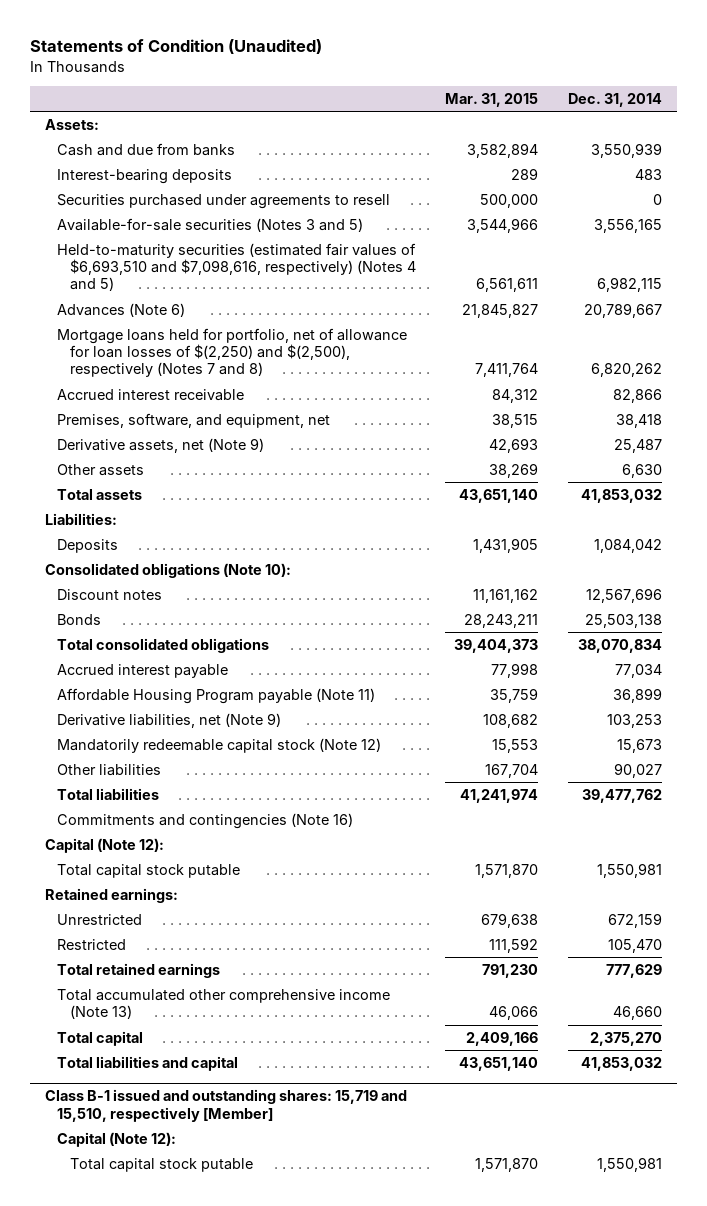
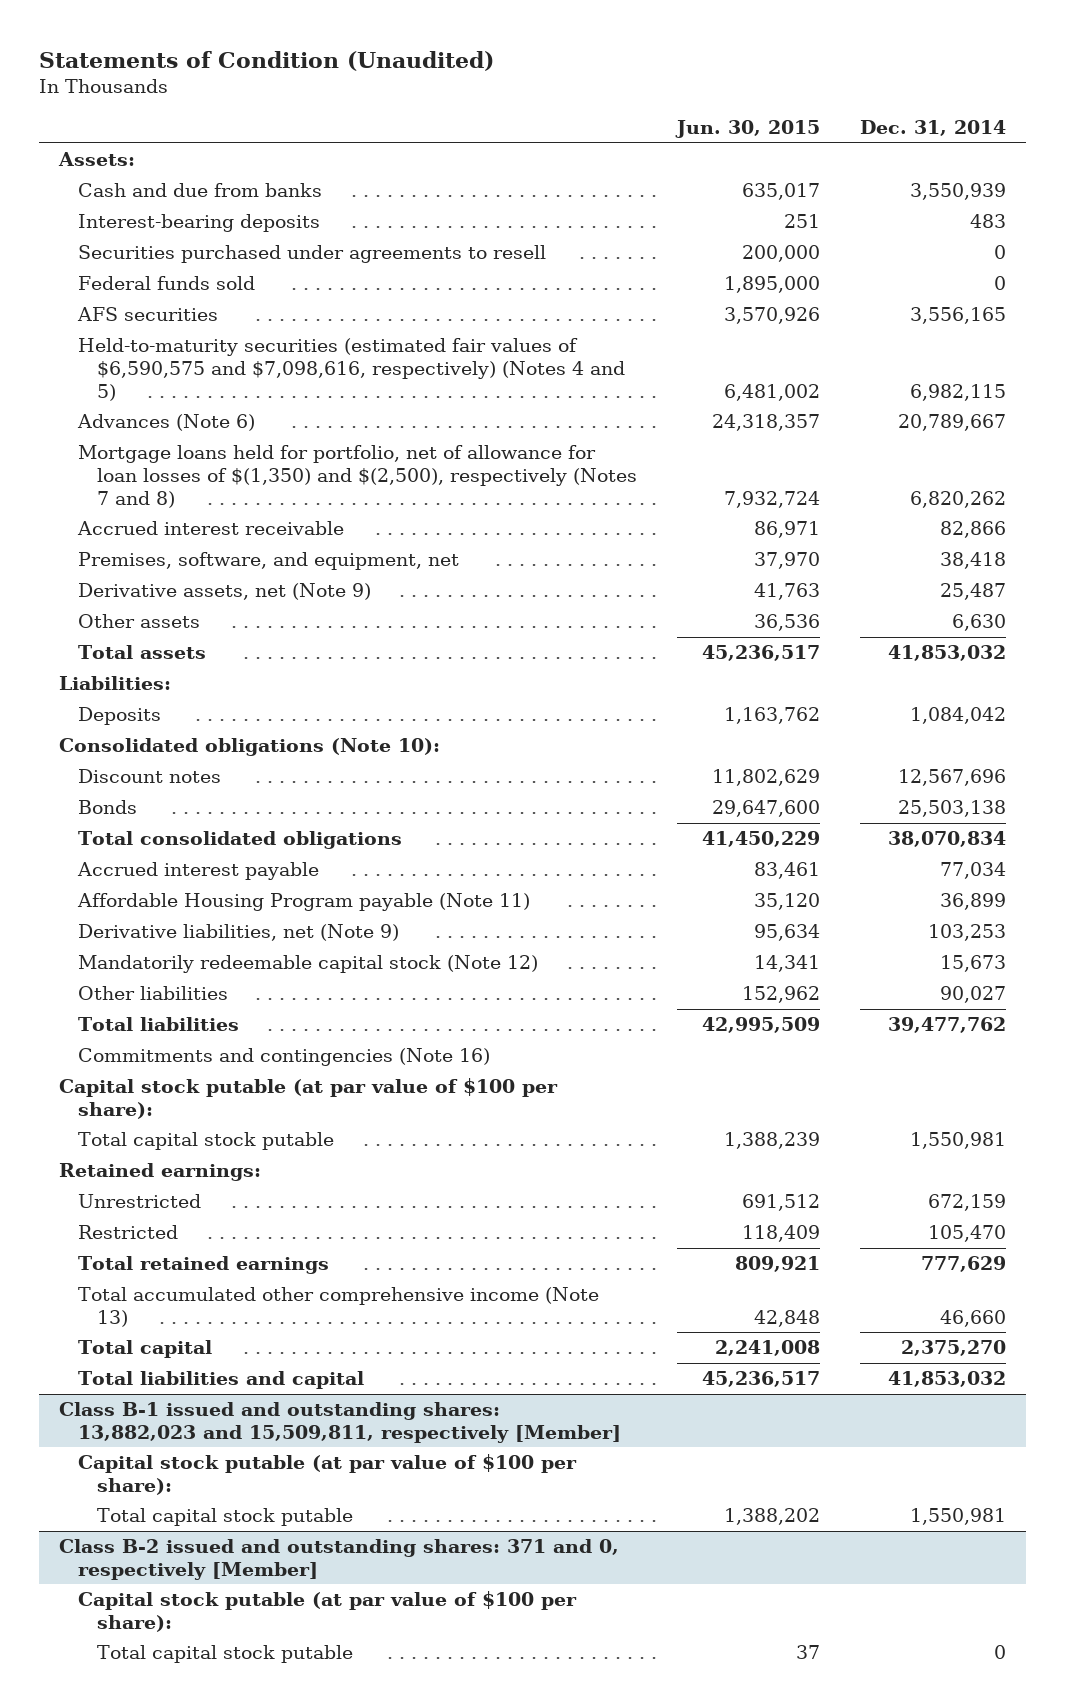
[445,92,539,107] Mar. 31, 2015 -> none
none -> [675,120,821,139] Jun. 30, 2015
none -> [78,276,256,291] Federal funds sold
[57,217,364,232] Available-for-sale securities (Notes 3 and 5) -> [77,307,219,322] AFS securities
[57,242,417,292] Held-to-maturity securities (estimated fair values of $6,693,510 and $7,098,616, respectively) (Notes 4 and 5) -> [78,338,626,401] Held-to-maturity securities (estimated fair values of $6,590,575 and $7,098,616, respectively) (Notes 4 and 5)
[57,327,408,378] Mortgage loans held for portfolio, net of allowance for loan losses of $(2,250) and $(2,500), respectively (Notes 7 and 8) -> [78,445,638,508] Mortgage loans held for portfolio, net of allowance for loan losses of $(1,350) and $(2,500), respectively (Notes 7 and 8)
[45,837,165,853] Capital (Note 12): -> none
none -> [59,1078,559,1119] Capital stock putable (at par value of $100 per share):
[57,1131,177,1147] Capital (Note 12): -> none
[45,1089,408,1122] Class B-1 issued and outstanding shares: 15,719 and 15,510, respectively [Member] -> [59,1402,622,1443] Class B-1 issued and outstanding shares: 13,882,023 and 15,509,811, respectively [Member]
none -> [78,1454,578,1495] Capital stock putable (at par value of $100 per share):
none -> [59,1539,620,1580] Class B-2 issued and outstanding shares: 371 and 0, respectively [Member]
none -> [78,1591,578,1632] Capital stock putable (at par value of $100 per share):
none -> [97,1645,354,1664] Total capital stock putable

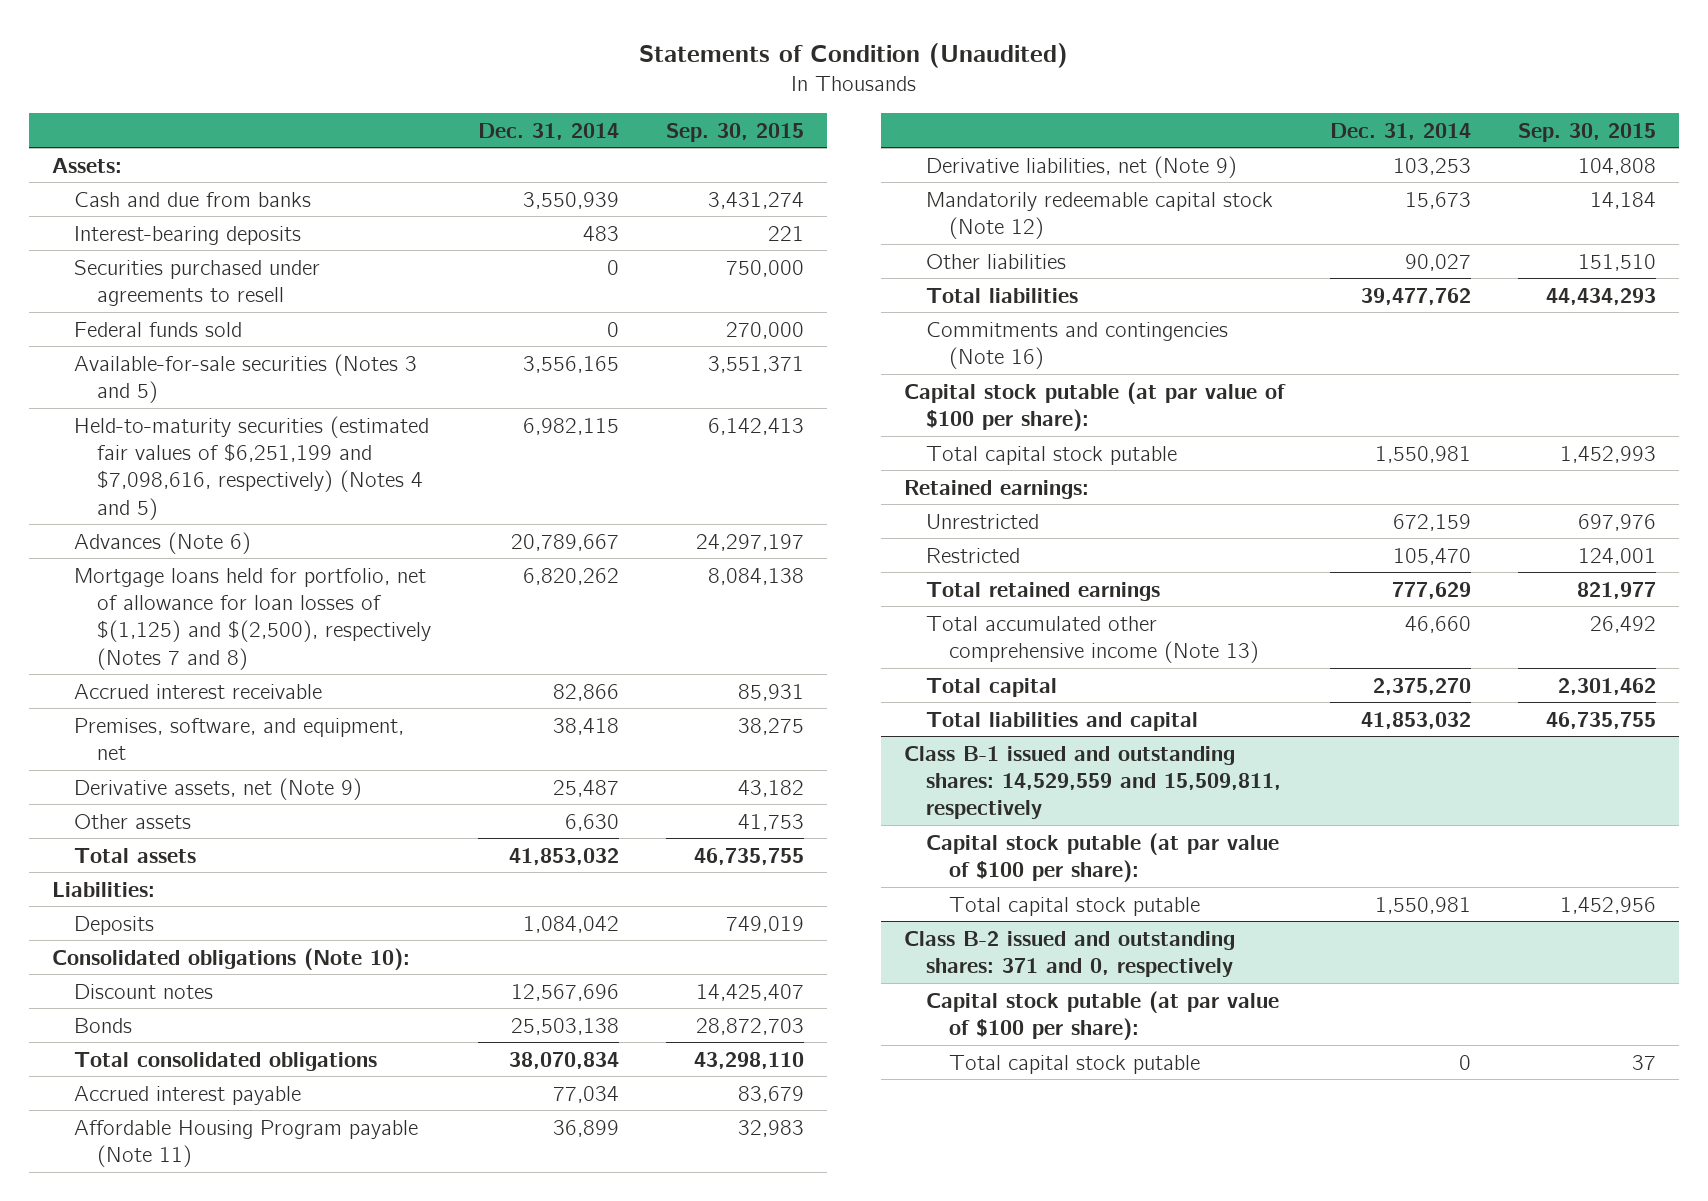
[675,120,821,139] Jun. 30, 2015 -> none
none -> [665,122,804,142] Sep. 30, 2015
[77,307,219,322] AFS securities -> [74,353,418,403] Available-for-sale securities (Notes 3 and 5)
[78,338,626,401] Held-to-maturity securities (estimated fair values of $6,590,575 and $7,098,616, respectively) (Notes 4 and 5) -> [74,415,430,520] Held-to-maturity securities (estimated fair values of $6,251,199 and $7,098,616, respectively) (Notes 4 and 5)
[78,445,638,508] Mortgage loans held for portfolio, net of allowance for loan losses of $(1,350) and $(2,500), respectively (Notes 7 and 8) -> [74,567,431,670] Mortgage loans held for portfolio, net of allowance for loan losses of $(1,125) and $(2,500), respectively (Notes 7 and 8)
[59,1402,622,1443] Class B-1 issued and outstanding shares: 13,882,023 and 15,509,811, respectively [Member] -> [903,745,1282,820] Class B-1 issued and outstanding shares: 14,529,559 and 15,509,811, respectively
[59,1539,620,1580] Class B-2 issued and outstanding shares: 371 and 0, respectively [Member] -> [903,930,1235,977] Class B-2 issued and outstanding shares: 371 and 0, respectively

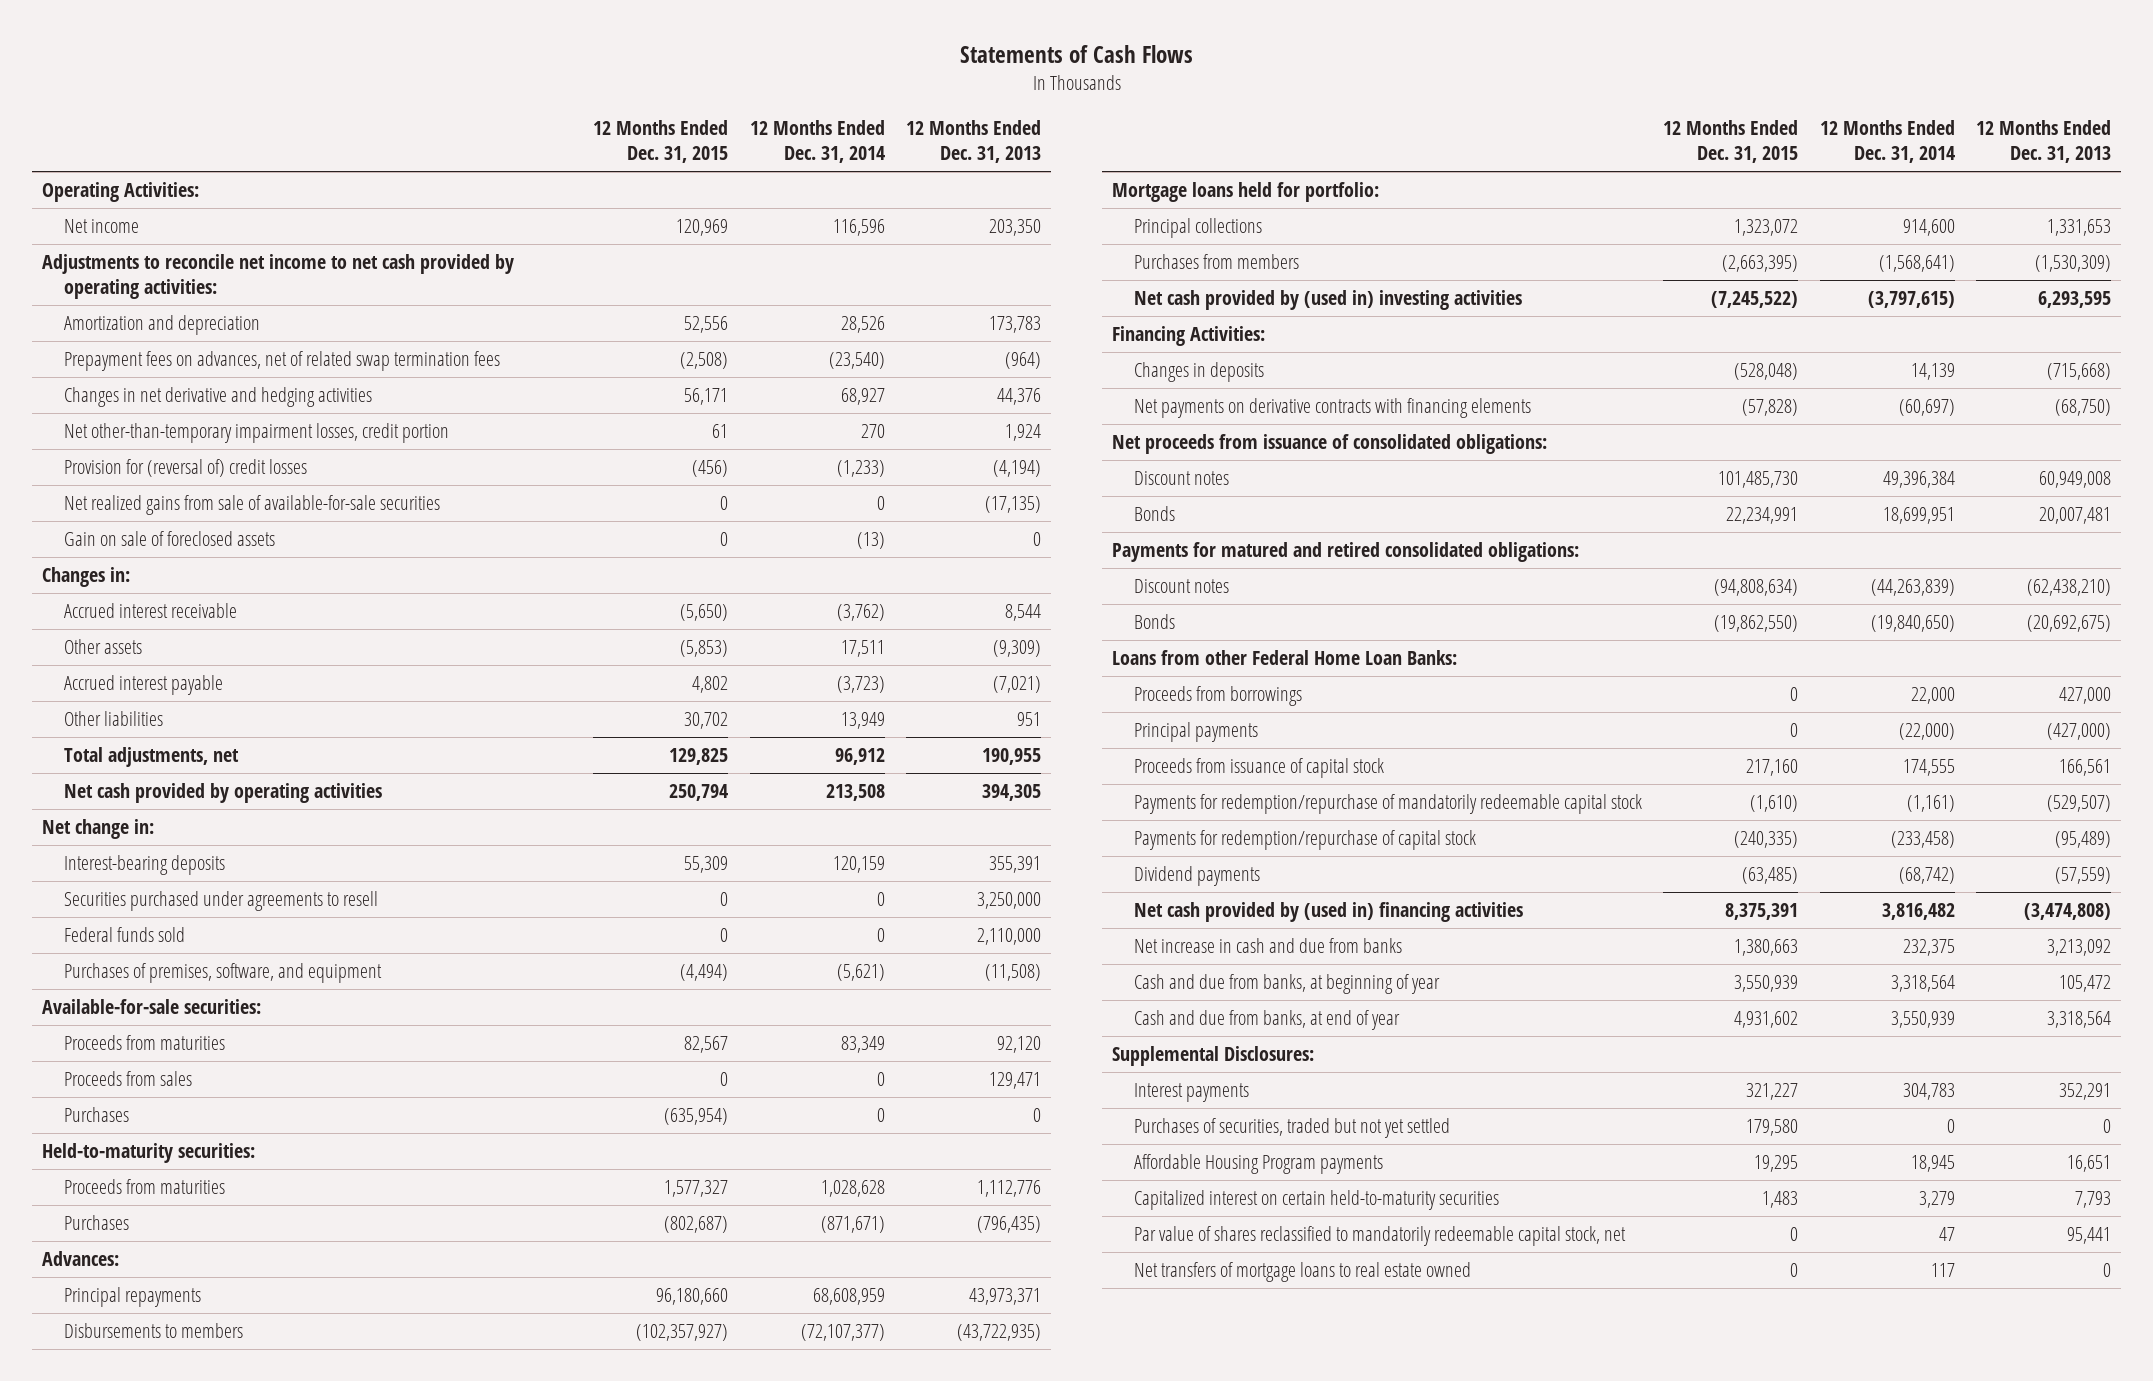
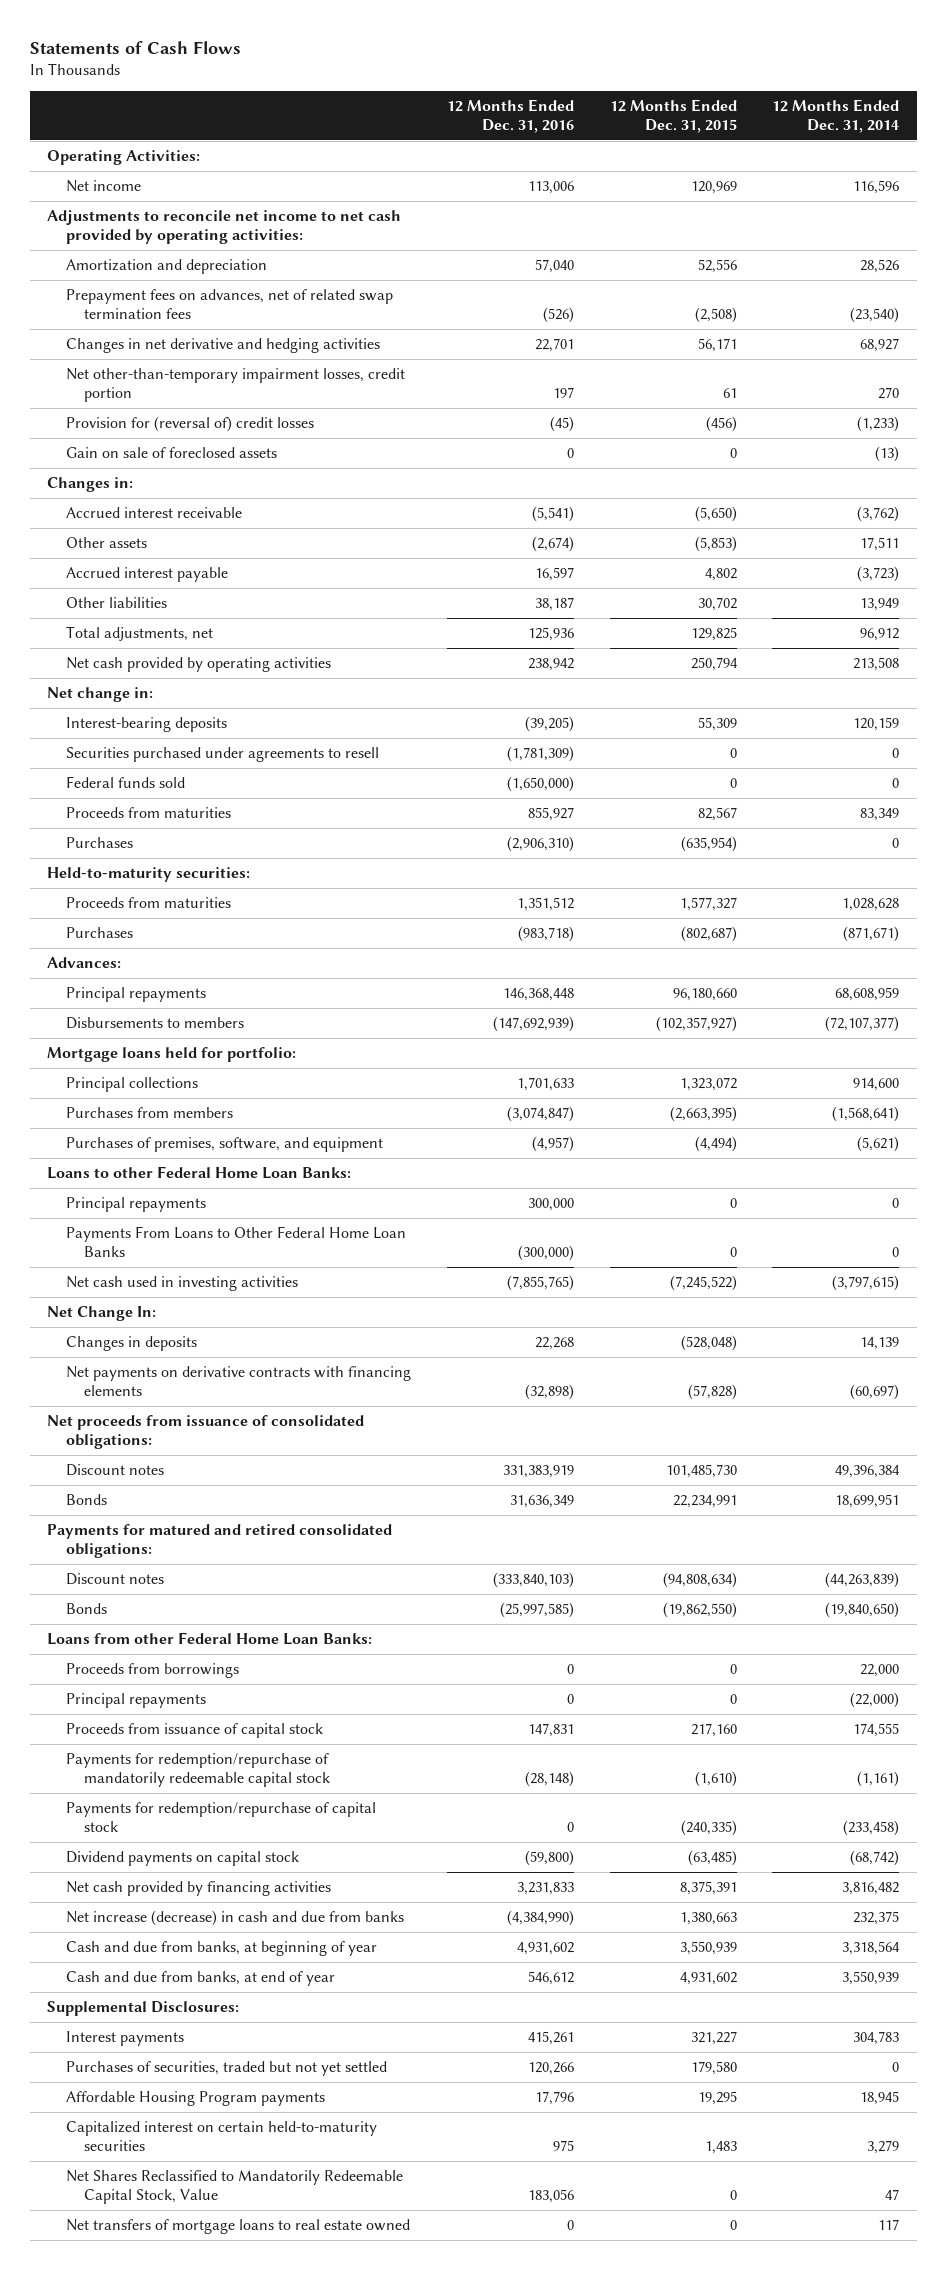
[905,120,1041,164] 12 Months Ended Dec. 31, 2013 -> none
none -> [446,98,574,134] 12 Months Ended Dec. 31, 2016
[64,495,441,516] Net realized gains from sale of available-for-sale securities -> none
[42,999,262,1015] Available-for-sale securities: -> none
[64,1071,193,1087] Proceeds from sales -> none
[1112,326,1266,347] Financing Activities: -> none
[64,963,383,984] Purchases of premises, software, and equipment -> [65,1136,383,1152] Purchases of premises, software, and equipment
none -> [47,1165,352,1179] Loans to other Federal Home Loan Banks:
none -> [65,1196,206,1212] Principal repayments
none -> [65,1225,406,1258] Payments From Loans to Other Federal Home Loan Banks
[1134,290,1523,311] Net cash provided by (used in) investing activities -> [65,1275,298,1291] Net cash used in investing activities
none -> [47,1305,157,1321] Net Change In:
[1134,722,1259,743] Principal payments -> [65,1692,206,1708] Principal repayments
[1134,866,1261,887] Dividend payments -> [65,1850,299,1866] Dividend payments on capital stock
[1134,902,1524,923] Net cash provided by (used in) financing activities -> [65,1880,331,1896] Net cash provided by financing activities
[1134,938,1403,954] Net increase in cash and due from banks -> [65,1909,404,1926] Net increase (decrease) in cash and due from banks
[1134,1226,1627,1247] Par value of shares reclassified to mandatorily redeemable capital stock, net -> [65,2169,403,2205] Net Shares Reclassified to Mandatorily Redeemable Capital Stock, Value

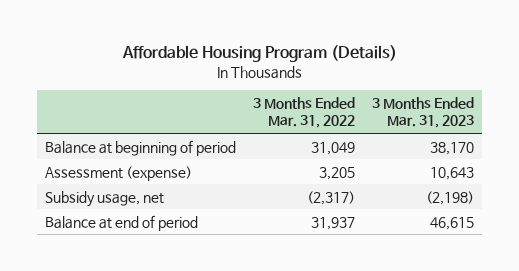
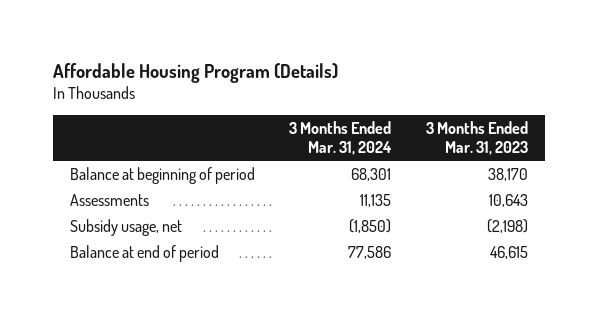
[253,97,356,129] 3 Months Ended Mar. 31, 2022 -> none
none -> [289,120,393,156] 3 Months Ended Mar. 31, 2024
[45,165,193,181] Assessment (expense) -> [69,193,149,206] Assessments

